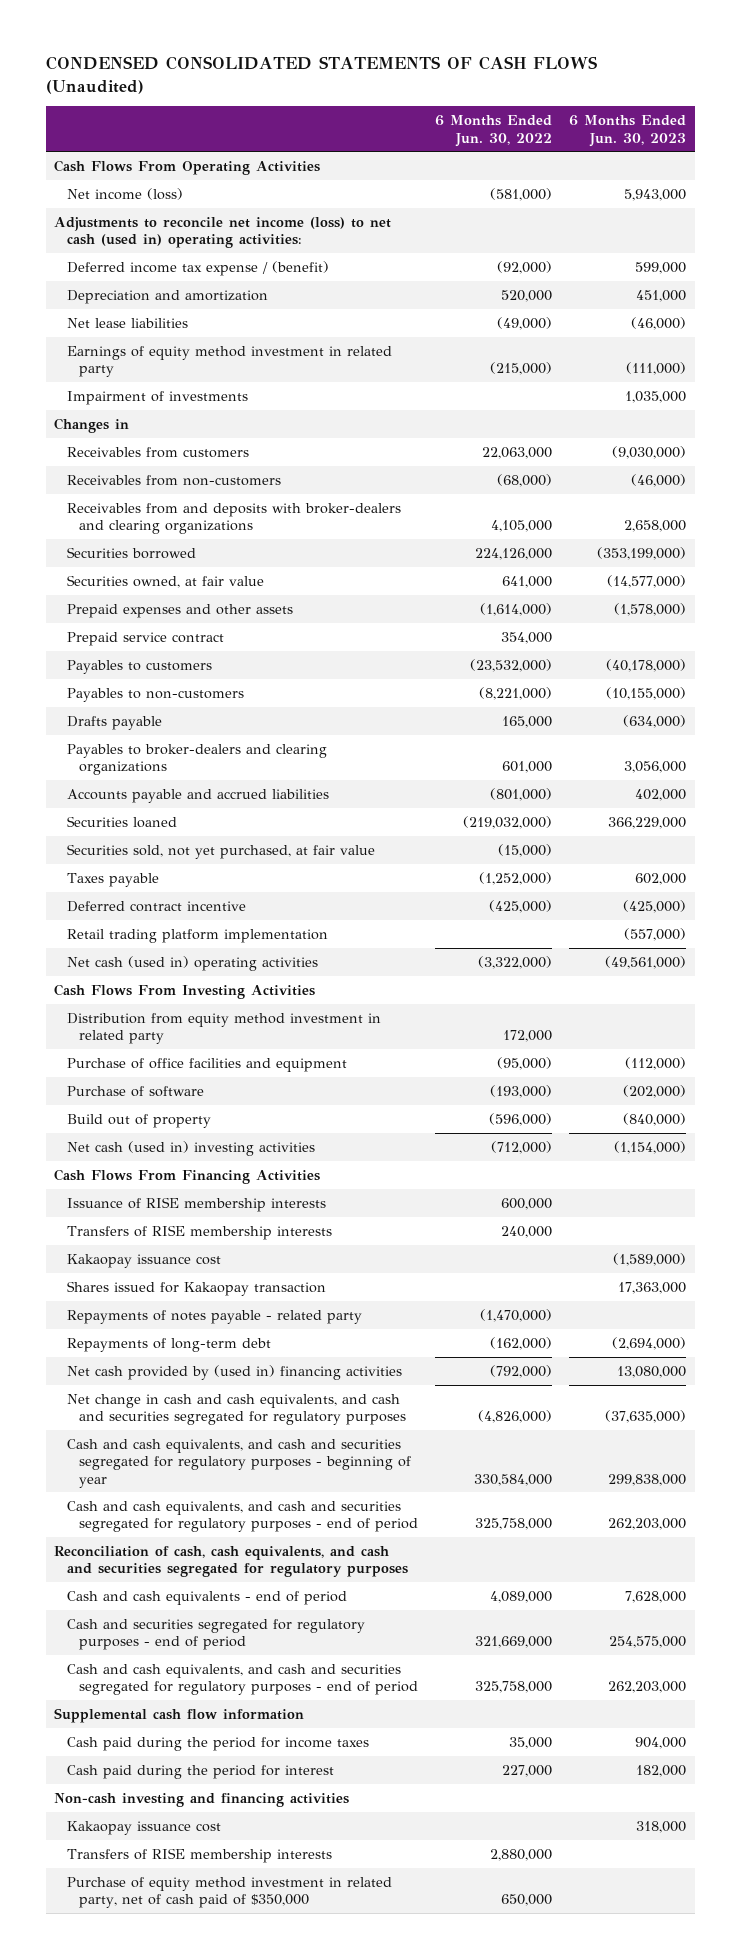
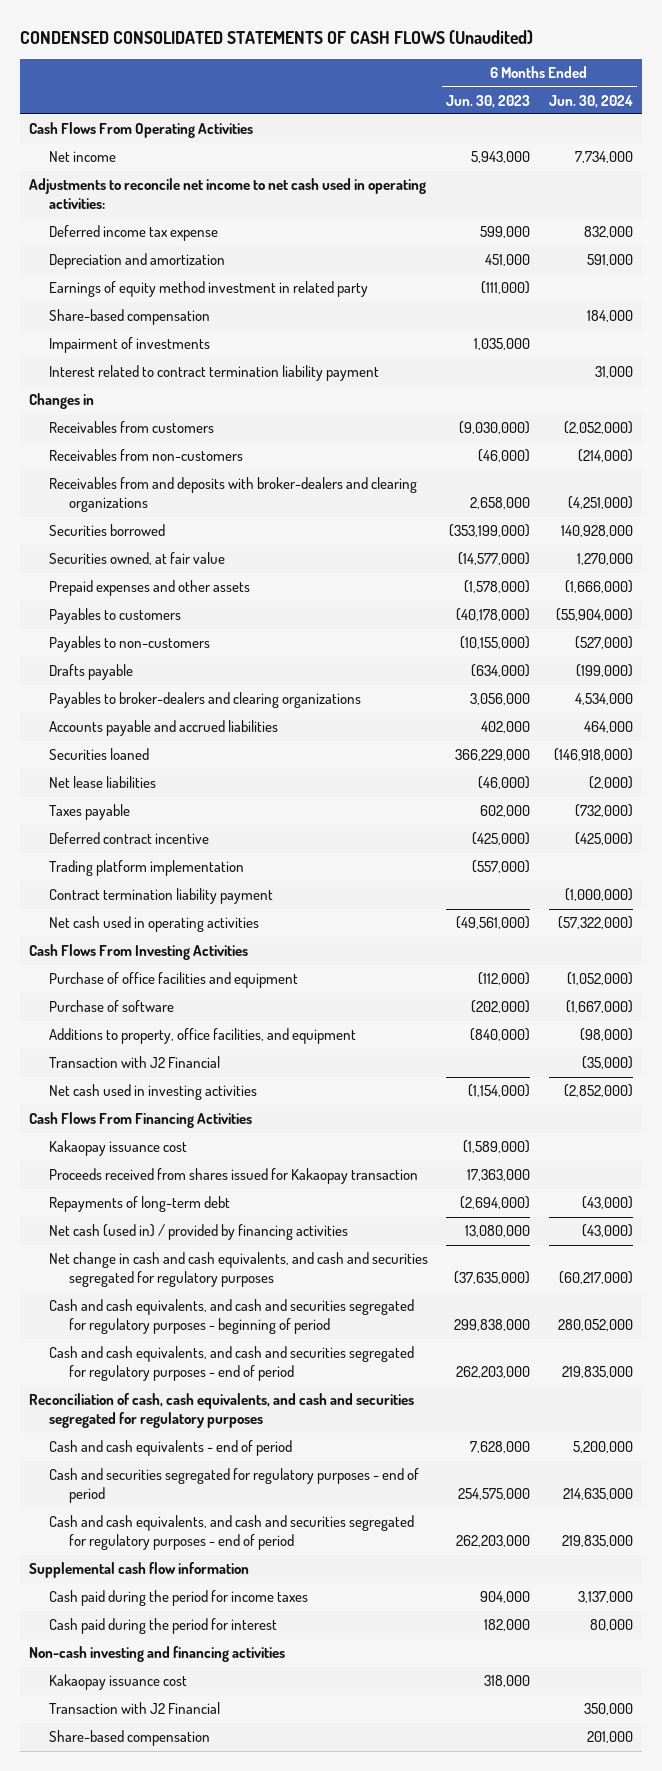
[435,115,553,147] 6 Months Ended Jun. 30, 2022 -> none
none -> [548,94,633,108] Jun. 30, 2024
[66,187,183,200] Net income (loss) -> [49,151,117,163] Net income
[54,216,392,249] Adjustments to reconcile net income (loss) to net cash (used in) operating activities: -> [29,178,427,210] Adjustments to reconcile net income to net cash used in operating activities:
[66,260,329,276] Deferred income tax expense / (benefit) -> [49,225,219,242] Deferred income tax expense
none -> [49,309,211,326] Share-based compensation
none -> [49,365,380,382] Interest related to contract termination liability payment
[66,631,224,646] Prepaid service contract -> none
[66,843,375,859] Securities sold, not yet purchased, at fair value -> none
[66,317,188,328] Net lease liabilities -> [49,776,157,789] Net lease liabilities
[66,928,328,943] Retail trading platform implementation -> [49,860,245,877] Trading platform implementation
none -> [49,888,274,905] Contract termination liability payment
[66,955,318,971] Net cash (used in) operating activities -> [49,916,260,933] Net cash used in operating activities
[66,1012,381,1045] Distribution from equity method investment in related party -> none
[66,1113,211,1128] Build out of property -> none
none -> [49,1028,357,1045] Additions to property, office facilities, and equipment
none -> [49,1056,221,1069] Transaction with J2 Financial
[66,1140,315,1156] Net cash (used in) investing activities -> [49,1084,258,1101] Net cash used in investing activities
[66,1196,326,1212] Issuance of RISE membership interests -> none
[66,1224,332,1240] Transfers of RISE membership interests -> none
[66,1309,362,1324] Repayments of notes payable - related party -> none
[66,1280,326,1296] Shares issued for Kakaopay transaction -> [49,1168,419,1185] Proceeds received from shares issued for Kakaopay transaction
[66,1364,402,1380] Net cash provided by (used in) financing activities -> [49,1224,349,1241] Net cash (used in) / provided by financing activities
[66,1438,412,1488] Cash and cash equivalents, and cash and securities segregated for regulatory purposes - beginning of year -> [49,1299,415,1335] Cash and cash equivalents, and cash and securities segregated for regulatory purposes - beginning of period
[66,1847,332,1863] Transfers of RISE membership interests -> none
[66,1876,392,1909] Purchase of equity method investment in related party, net of cash paid of $350,000 -> none
none -> [49,1702,221,1715] Transaction with J2 Financial
none -> [49,1730,211,1747] Share-based compensation

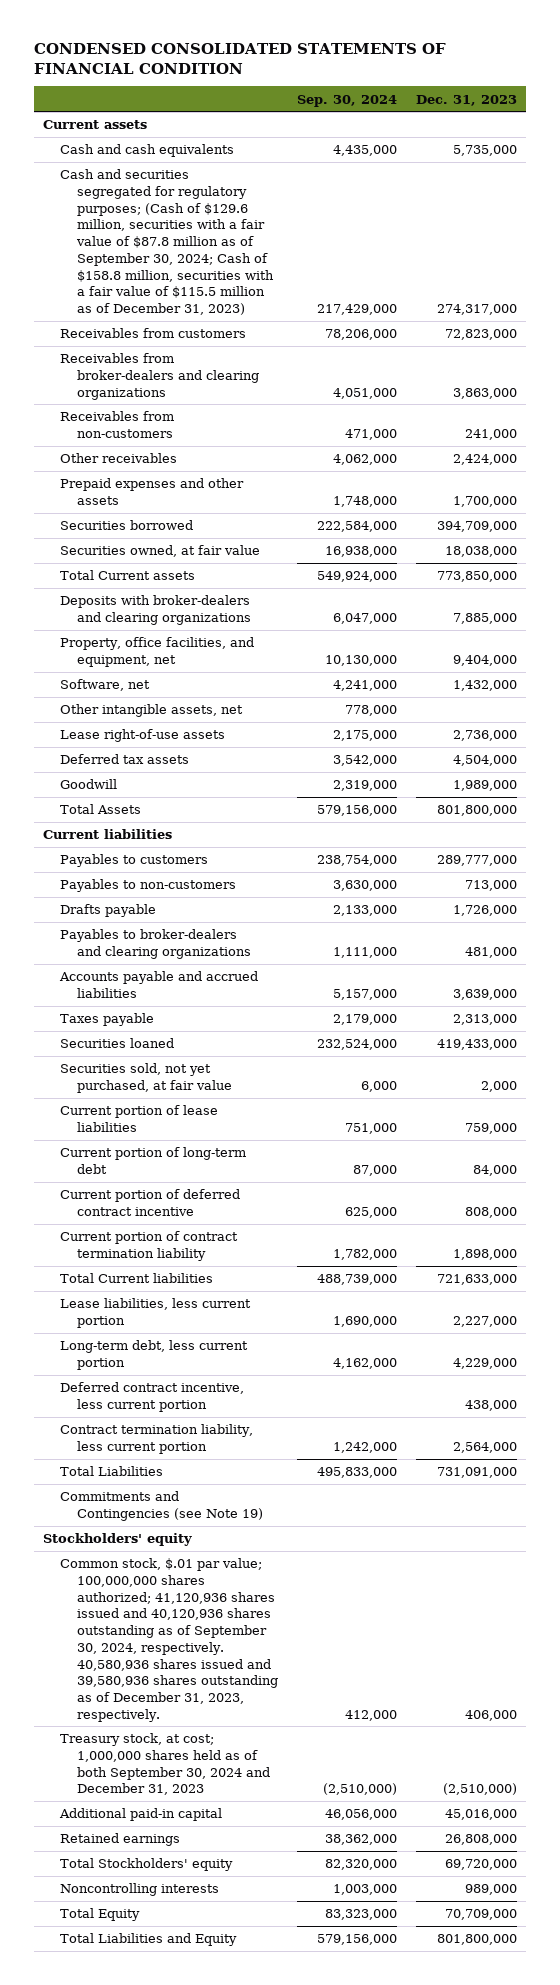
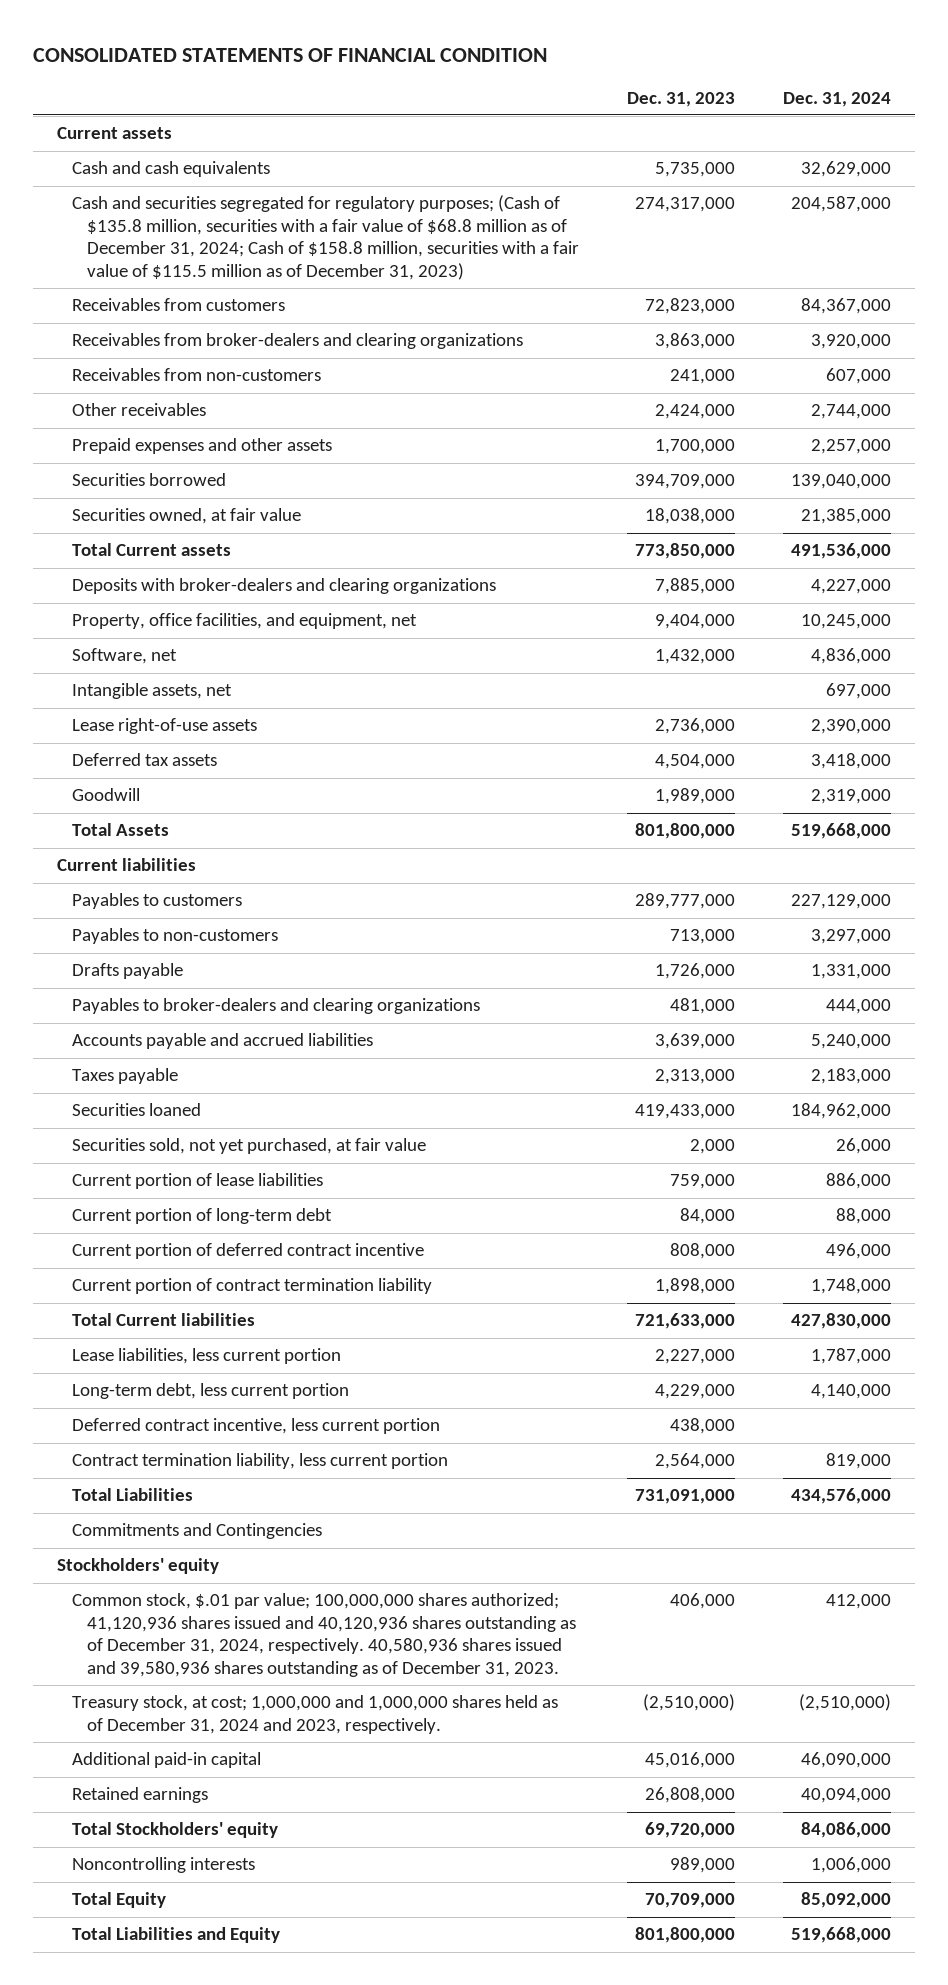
[33,42,446,74] CONDENSED CONSOLIDATED STATEMENTS OF FINANCIAL CONDITION -> [32,47,547,62] CONSOLIDATED STATEMENTS OF FINANCIAL CONDITION
[296,94,397,107] Sep. 30, 2024 -> none
none -> [783,91,892,107] Dec. 31, 2024
[59,169,274,316] Cash and securities segregated for regulatory purposes; (Cash of $129.6 million, securities with a fair value of $87.8 million as of September 30, 2024; Cash of $158.8 million, securities with a fair value of $115.5 million as of December 31, 2023) -> [71,195,579,280] Cash and securities segregated for regulatory purposes; (Cash of $135.8 million, securities with a fair value of $68.8 million as of December 31, 2024; Cash of $158.8 million, securities with a fair value of $115.5 million as of December 31, 2023)
[59,704,243,718] Other intangible assets, net -> [71,683,232,700] Intangible assets, net
[59,1491,263,1521] Commitments and Contingencies (see Note 19) -> [71,1523,322,1540] Commitments and Contingencies
[59,1558,278,1722] Common stock, $.01 par value; 100,000,000 shares authorized; 41,120,936 shares issued and 40,120,936 shares outstanding as of September 30, 2024, respectively. 40,580,936 shares issued and 39,580,936 shares outstanding as of December 31, 2023, respectively. -> [71,1593,576,1677] Common stock, $.01 par value; 100,000,000 shares authorized; 41,120,936 shares issued and 40,120,936 shares outstanding as of December 31, 2024, respectively. 40,580,936 shares issued and 39,580,936 shares outstanding as of December 31, 2023.
[59,1733,270,1796] Treasury stock, at cost; 1,000,000 shares held as of both September 30, 2024 and December 31, 2023 -> [71,1695,558,1734] Treasury stock, at cost; 1,000,000 and 1,000,000 shares held as of December 31, 2024 and 2023, respectively.

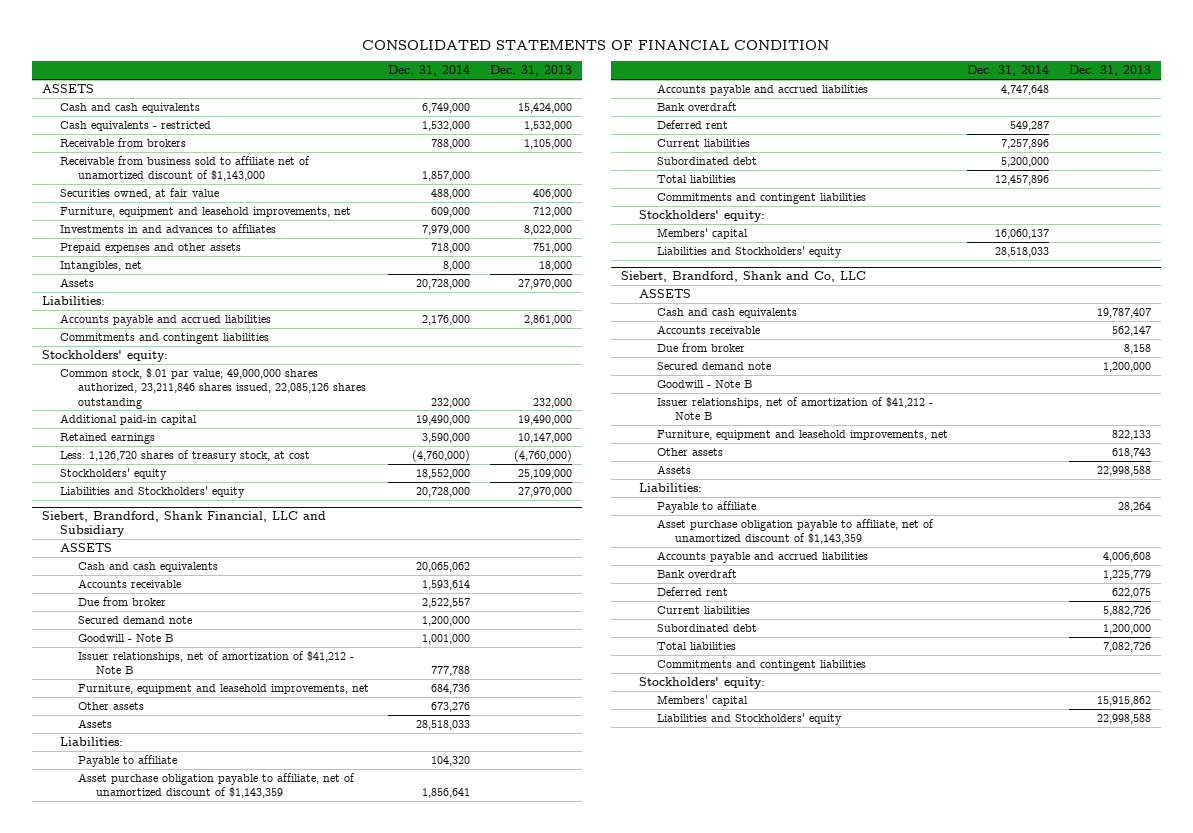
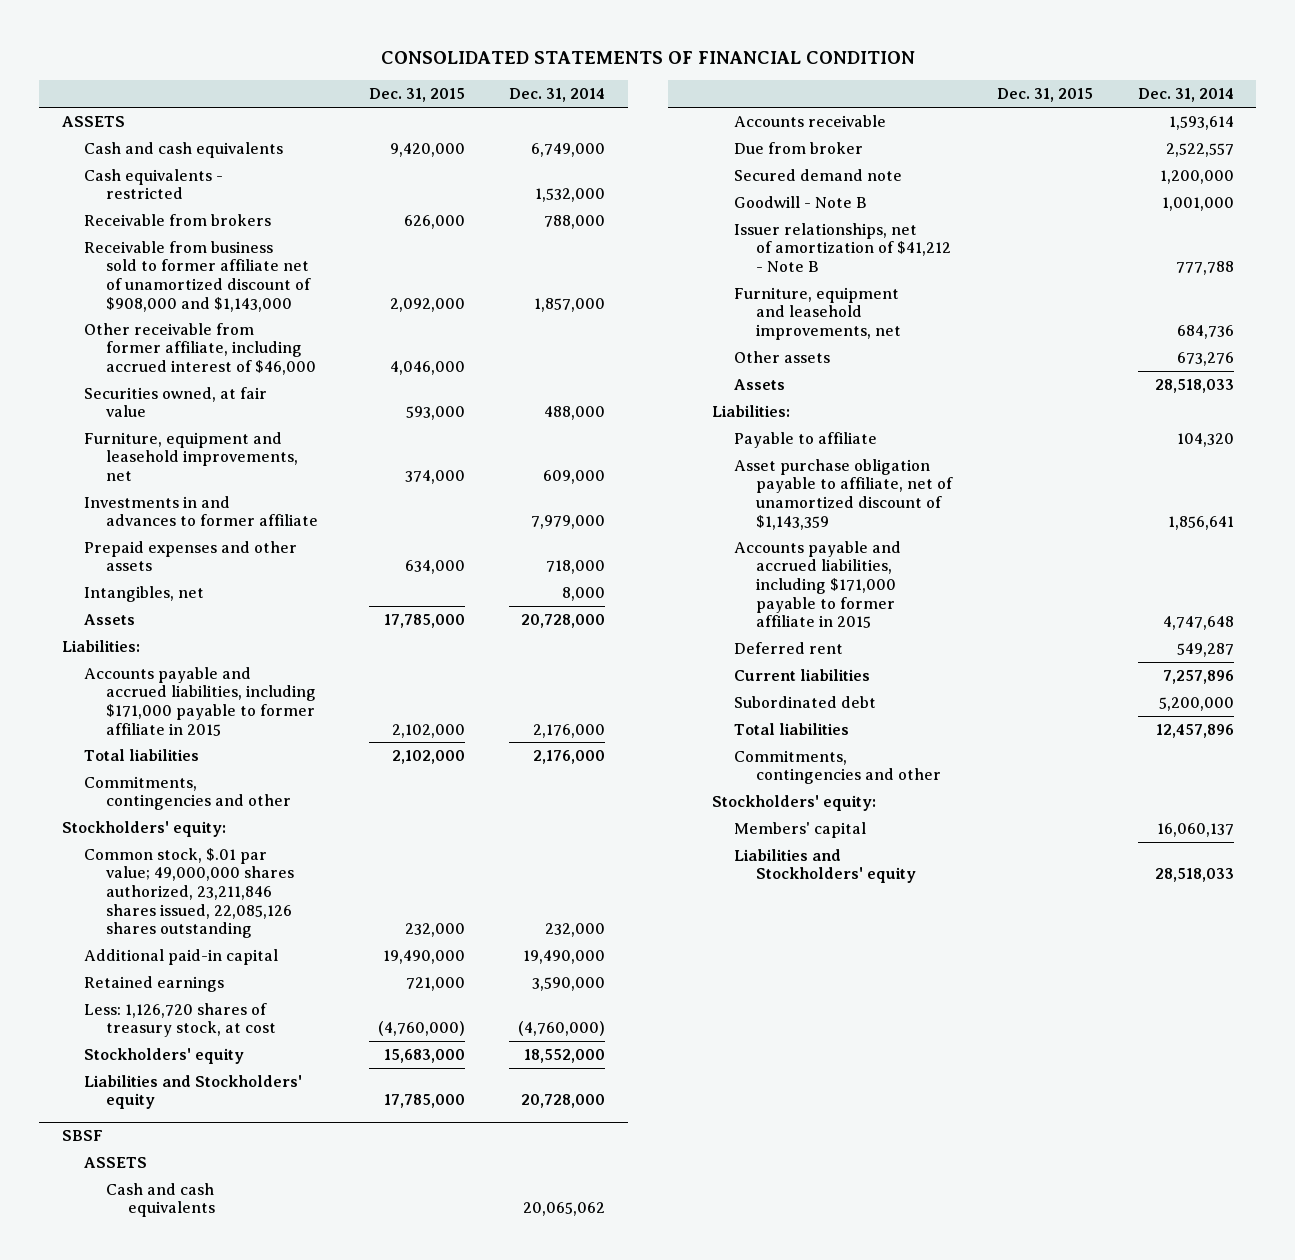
[489,65,572,77] Dec. 31, 2013 -> none
none -> [368,88,465,103] Dec. 31, 2015
[59,155,310,182] Receivable from business sold to affiliate net of unamortized discount of $1,143,000 -> [83,240,311,312] Receivable from business sold to former affiliate net of unamortized discount of $908,000 and $1,143,000
none -> [83,322,316,376] Other receivable from former affiliate, including accrued interest of $46,000
[59,223,276,233] Investments in and advances to affiliates -> [83,495,318,527] Investments in and advances to former affiliate
[59,313,271,326] Accounts payable and accrued liabilities -> [83,666,316,736] Accounts payable and accrued liabilities, including $171,000 payable to former affiliate in 2015
none -> [83,748,199,761] Total liabilities
[59,332,269,344] Commitments and contingent liabilities -> [83,775,291,811] Commitments, contingencies and other
[41,510,326,538] Siebert, Brandford, Shank Financial, LLC and Subsidiary -> none
none -> [61,1130,103,1142] SBSF
[656,101,737,111] Bank overdraft -> none
[656,83,868,96] Accounts payable and accrued liabilities -> [734,540,902,629] Accounts payable and accrued liabilities, including $171,000 payable to former affiliate in 2015
[656,192,866,204] Commitments and contingent liabilities -> [734,749,942,785] Commitments, contingencies and other
[620,270,866,282] Siebert, Brandford, Shank and Co, LLC -> none
[638,288,691,298] ASSETS -> none
[656,307,797,318] Cash and cash equivalents -> none
[656,324,760,334] Accounts receivable -> none
[656,342,745,352] Due from broker -> none
[656,361,771,370] Secured demand note -> none
[656,379,752,388] Goodwill - Note B -> none
[656,396,933,421] Issuer relationships, net of amortization of $41,212 - Note B -> none
[656,429,948,440] Furniture, equipment and leasehold improvements, net -> none
[656,447,723,456] Other assets -> none
[656,464,691,474] Assets -> none
[638,482,702,492] Liabilities: -> none
[656,500,756,513] Payable to affiliate -> none
[656,518,934,545] Asset purchase obligation payable to affiliate, net of unamortized discount of $1,143,359 -> none
[656,550,868,563] Accounts payable and accrued liabilities -> none
[656,568,737,578] Bank overdraft -> none
[656,586,728,596] Deferred rent -> none
[656,605,750,614] Current liabilities -> none
[656,623,757,632] Subordinated debt -> none
[656,641,736,650] Total liabilities -> none
[656,659,866,671] Commitments and contingent liabilities -> none
[638,676,765,689] Stockholders' equity: -> none
[656,694,748,706] Members' capital -> none
[656,712,842,725] Liabilities and Stockholders' equity -> none

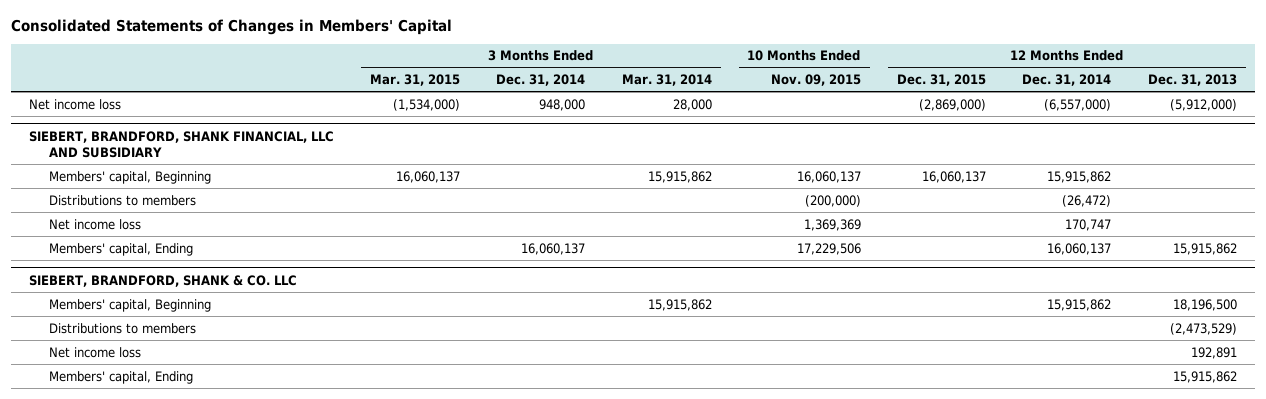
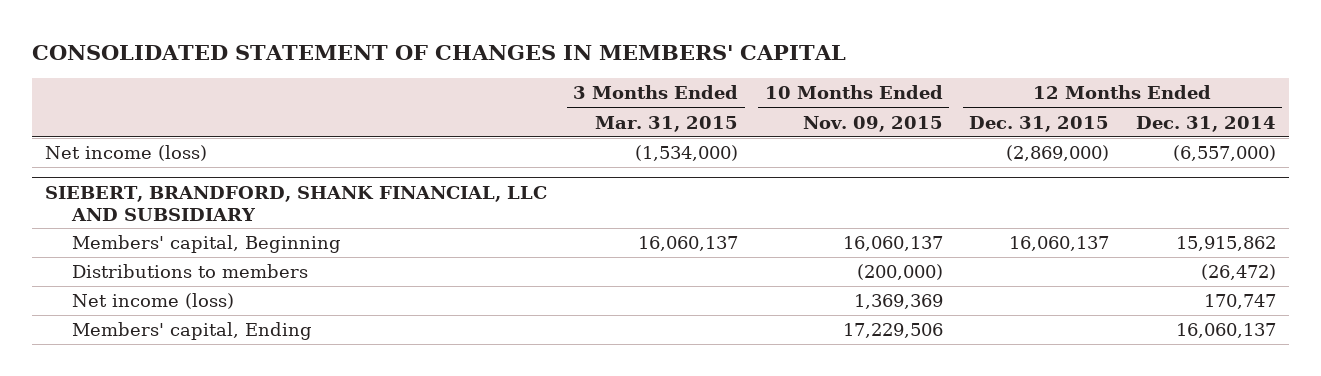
[10,18,452,35] Consolidated Statements of Changes in Members' Capital -> [31,44,846,60] CONSOLIDATED STATEMENT OF CHANGES IN MEMBERS' CAPITAL
[496,74,586,87] Dec. 31, 2014 -> none
[621,74,712,87] Mar. 31, 2014 -> none
[1147,74,1237,87] Dec. 31, 2013 -> none
[28,98,121,110] Net income loss -> [44,145,207,162] Net income (loss)
[49,218,142,230] Net income loss -> [72,293,235,310] Net income (loss)
[28,274,297,287] SIEBERT, BRANDFORD, SHANK & CO. LLC -> none
[49,298,212,312] Members' capital, Beginning -> none
[49,322,197,334] Distributions to members -> none
[49,346,142,358] Net income loss -> none
[49,370,194,384] Members' capital, Ending -> none

